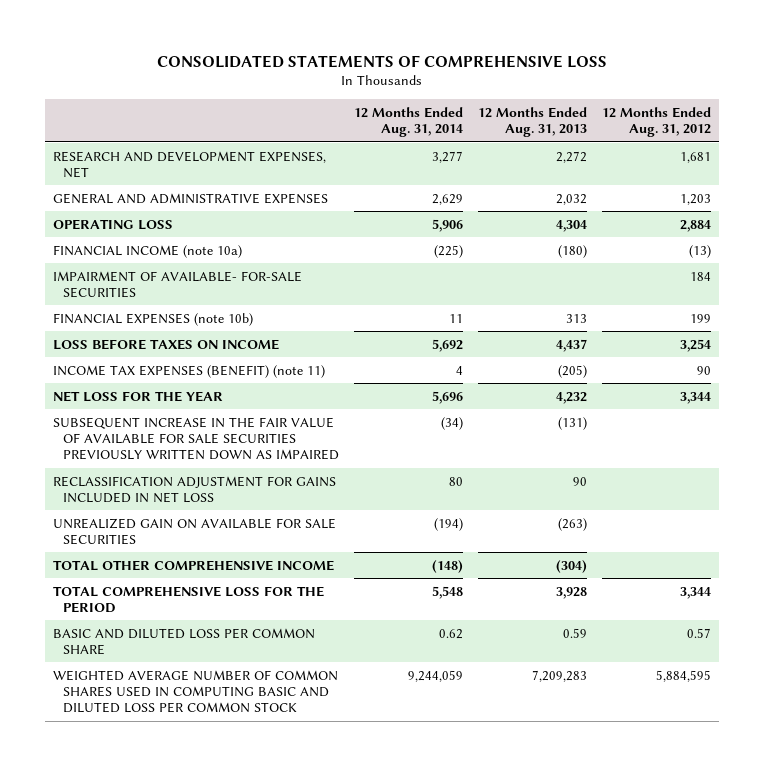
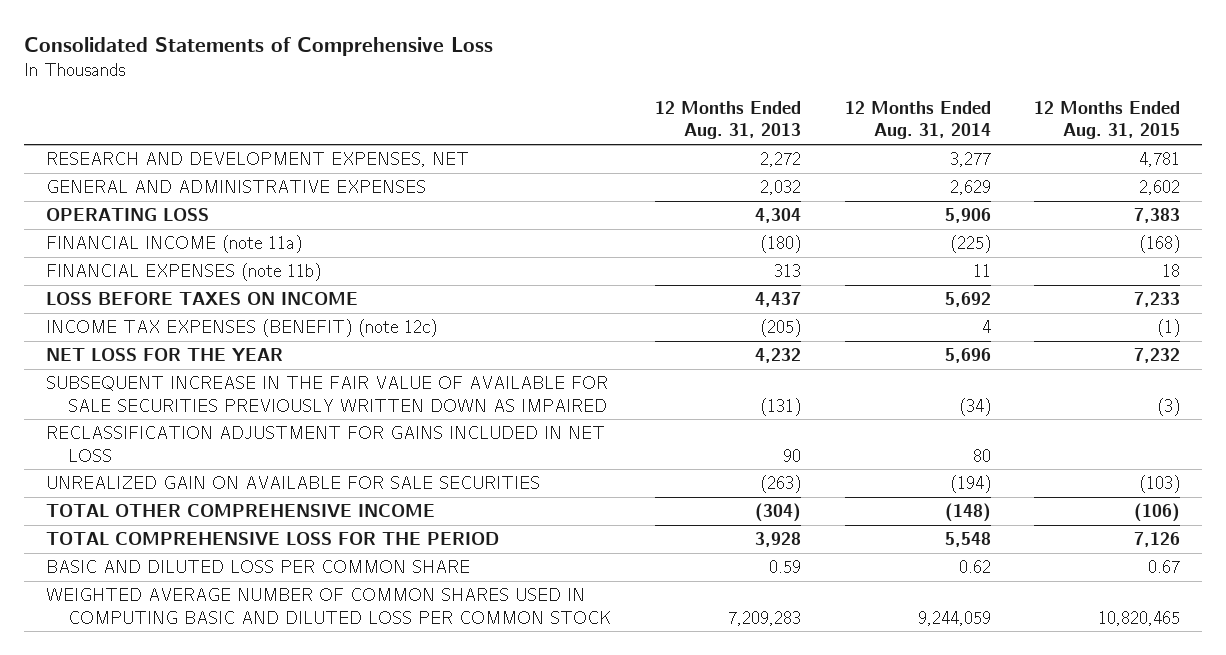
[156,54,607,68] CONSOLIDATED STATEMENTS OF COMPREHENSIVE LOSS -> [24,36,494,56] Consolidated Statements of Comprehensive Loss
[602,106,712,138] 12 Months Ended Aug. 31, 2012 -> none
none -> [1033,100,1180,140] 12 Months Ended Aug. 31, 2015
[52,270,302,298] IMPAIRMENT OF AVAILABLE- FOR-SALE SECURITIES -> none
[52,244,242,258] FINANCIAL INCOME (note 10a) -> [45,235,302,254] FINANCIAL INCOME (note 11a)
[52,312,253,326] FINANCIAL EXPENSES (note 10b) -> [45,263,321,282] FINANCIAL EXPENSES (note 11b)
[52,364,325,378] INCOME TAX EXPENSES (BENEFIT) (note 11) -> [45,319,437,338] INCOME TAX EXPENSES (BENEFIT) (note 12c)

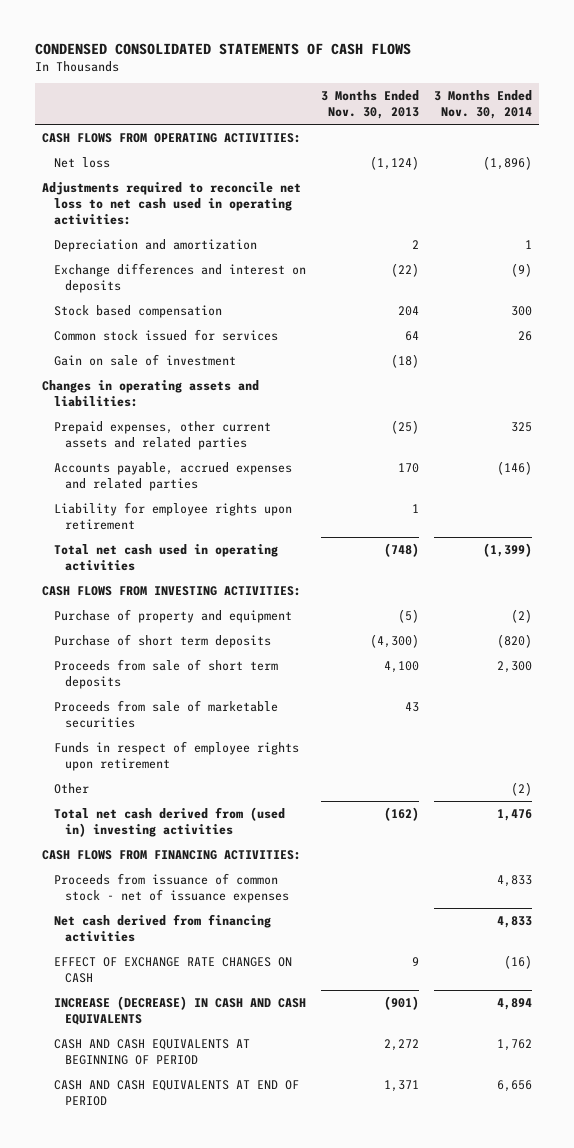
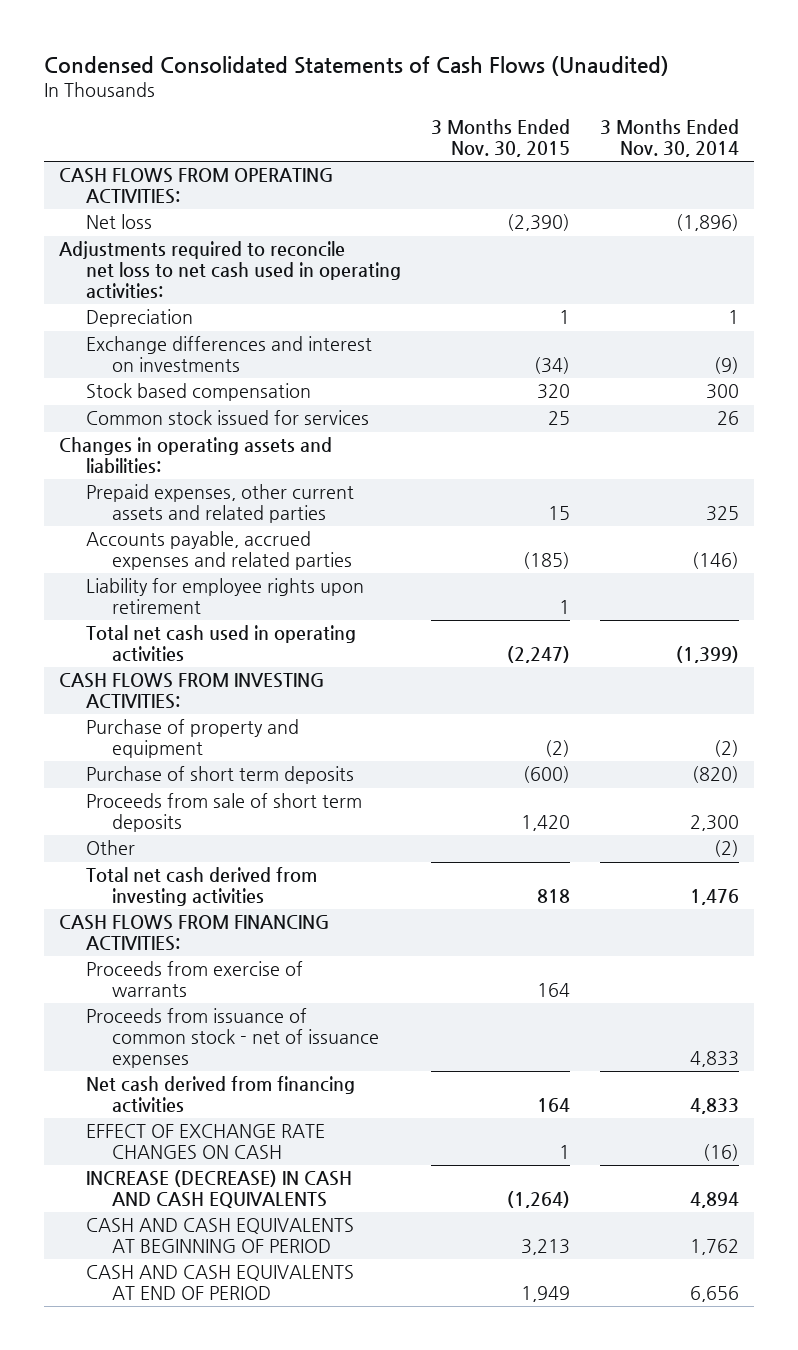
[34,43,411,56] CONDENSED CONSOLIDATED STATEMENTS OF CASH FLOWS -> [44,55,670,76] Condensed Consolidated Statements of Cash Flows (Unaudited)
[320,90,419,120] 3 Months Ended Nov. 30, 2013 -> none
none -> [430,119,570,158] 3 Months Ended Nov. 30, 2015
[53,239,257,253] Depreciation and amortization -> [85,309,193,328] Depreciation
[53,263,306,293] Exchange differences and interest on deposits -> [85,336,372,373] Exchange differences and interest on investments
[53,354,236,367] Gain on sale of investment -> none
[53,700,278,728] Proceeds from sale of marketable securities -> none
[53,741,299,771] Funds in respect of employee rights upon retirement -> none
[53,807,285,837] Total net cash derived from (used in) investing activities -> [85,867,317,907] Total net cash derived from investing activities
none -> [85,961,303,998] Proceeds from exercise of warrants

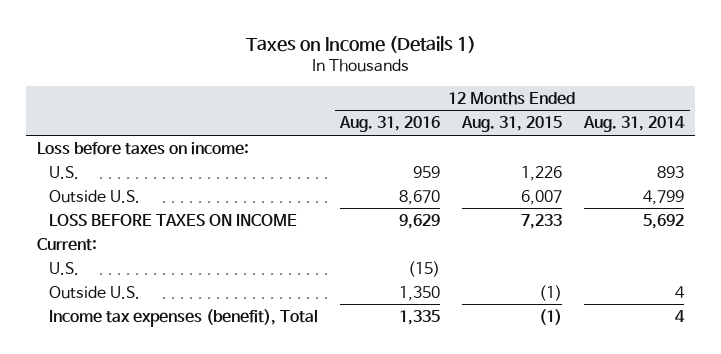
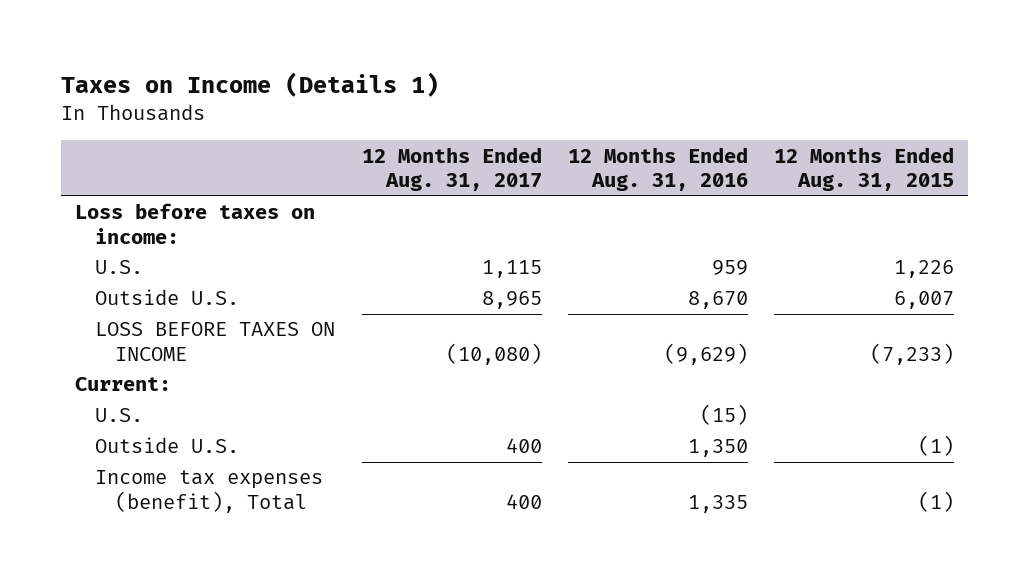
[583,116,686,133] Aug. 31, 2014 -> none
none -> [361,146,542,192] 12 Months Ended Aug. 31, 2017
[399,213,441,229] 9,629 -> [663,342,748,365] (9,629)
[521,213,563,229] 7,233 -> [870,342,955,365] (7,233)

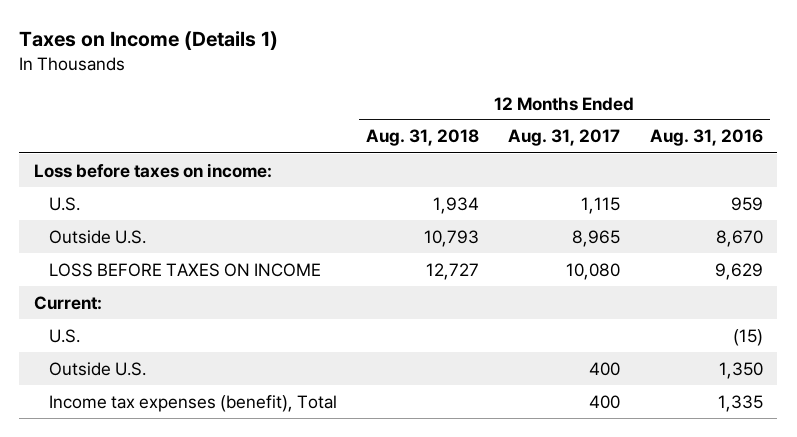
[774,146,955,192] 12 Months Ended Aug. 31, 2015 -> none
none -> [366,129,480,147] Aug. 31, 2018
[445,342,542,365] (10,080) -> [566,262,621,280] 10,080
[663,342,748,365] (9,629) -> [714,262,763,280] 9,629

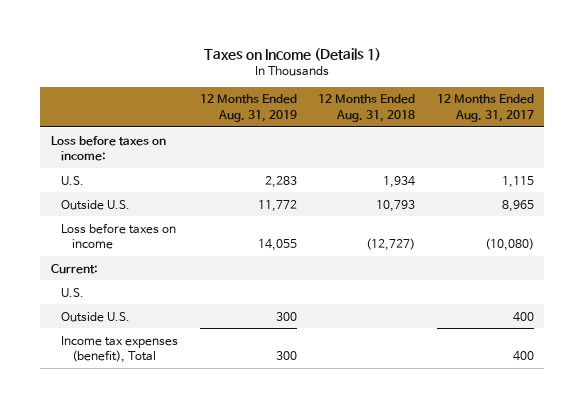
[649,129,763,147] Aug. 31, 2016 -> none
none -> [199,94,297,122] 12 Months Ended Aug. 31, 2019
[48,262,321,277] LOSS BEFORE TAXES ON INCOME -> [61,222,177,249] Loss before taxes on income
[426,262,480,280] 12,727 -> [366,237,416,251] (12,727)
[566,262,621,280] 10,080 -> [484,237,534,251] (10,080)

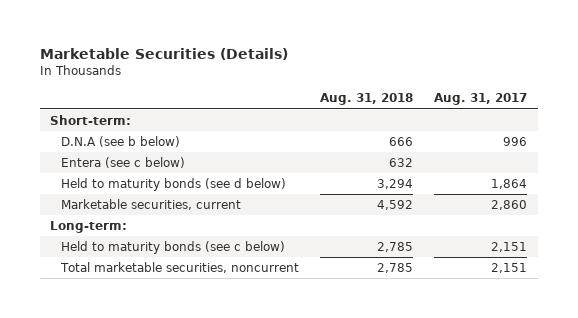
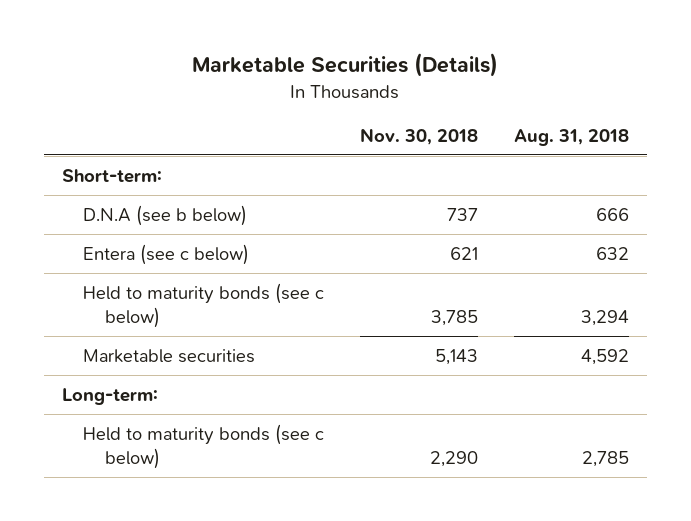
[434,93,528,106] Aug. 31, 2017 -> none
none -> [360,127,479,145] Nov. 30, 2018
[61,178,287,192] Held to maturity bonds (see d below) -> [83,282,325,328] Held to maturity bonds (see c below)
[61,199,242,211] Marketable securities, current -> [83,348,256,363] Marketable securities
[60,262,300,274] Total marketable securities, noncurrent -> none

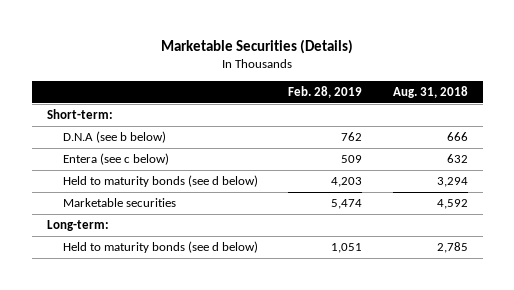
[360,127,479,145] Nov. 30, 2018 -> none
none -> [288,85,363,98] Feb. 28, 2019
[83,282,325,328] Held to maturity bonds (see c below) -> [63,175,259,188] Held to maturity bonds (see d below)
[83,423,325,469] Held to maturity bonds (see c below) -> [63,241,259,254] Held to maturity bonds (see d below)

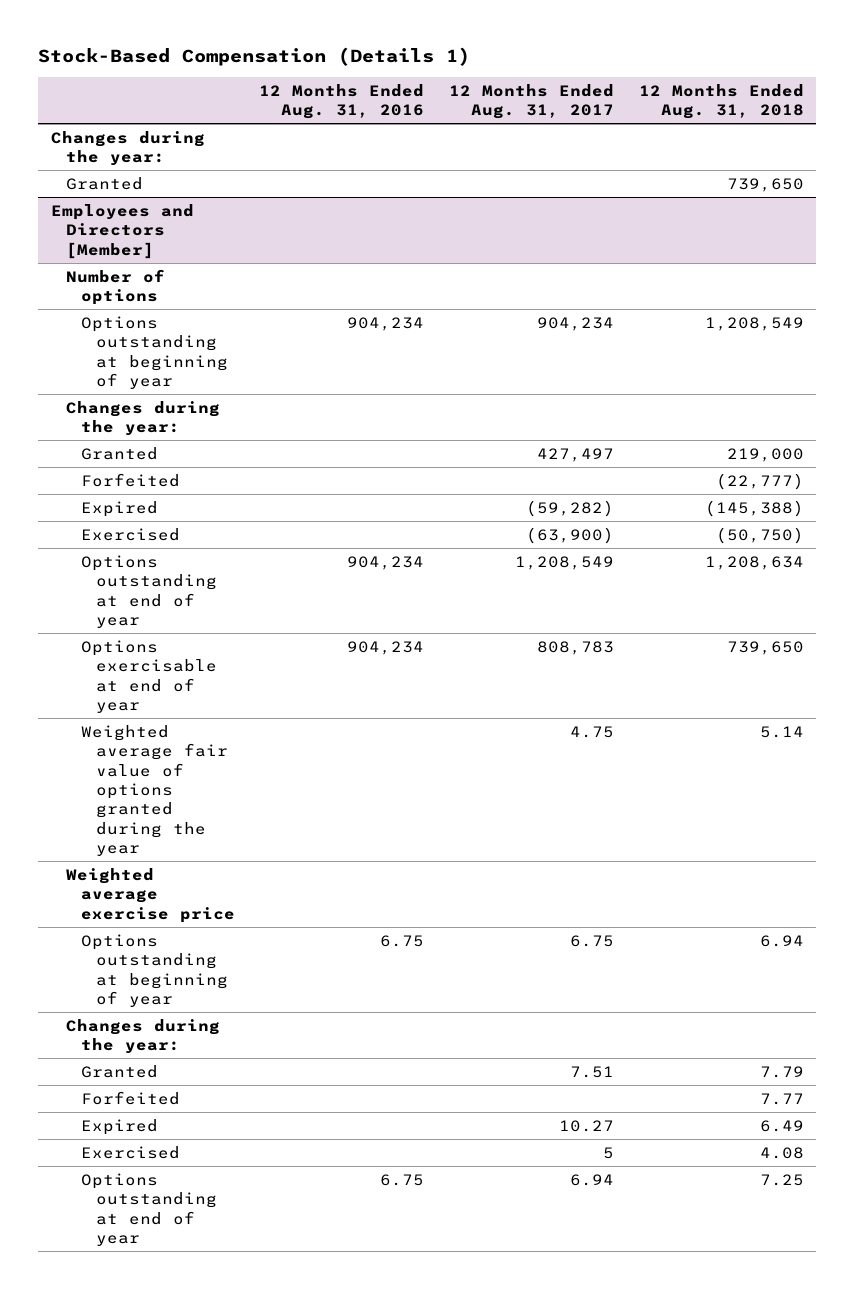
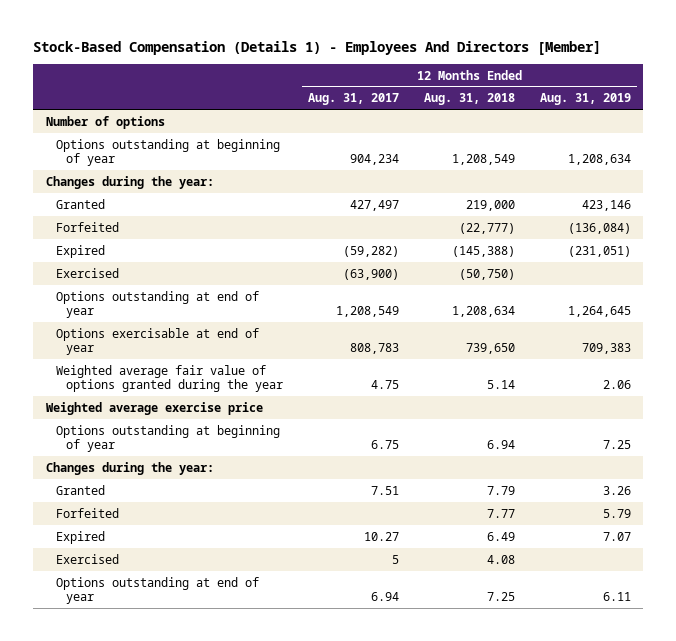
[38,46,471,66] Stock-Based Compensation (Details 1) -> [33,40,602,55] Stock-Based Compensation (Details 1) - Employees And Directors [Member]
[259,83,425,120] 12 Months Ended Aug. 31, 2016 -> none
none -> [539,93,631,106] Aug. 31, 2019
[50,130,205,167] Changes during the year: -> none
[65,176,143,190] Granted -> none
[50,203,194,259] Employees and Directors [Member] -> none

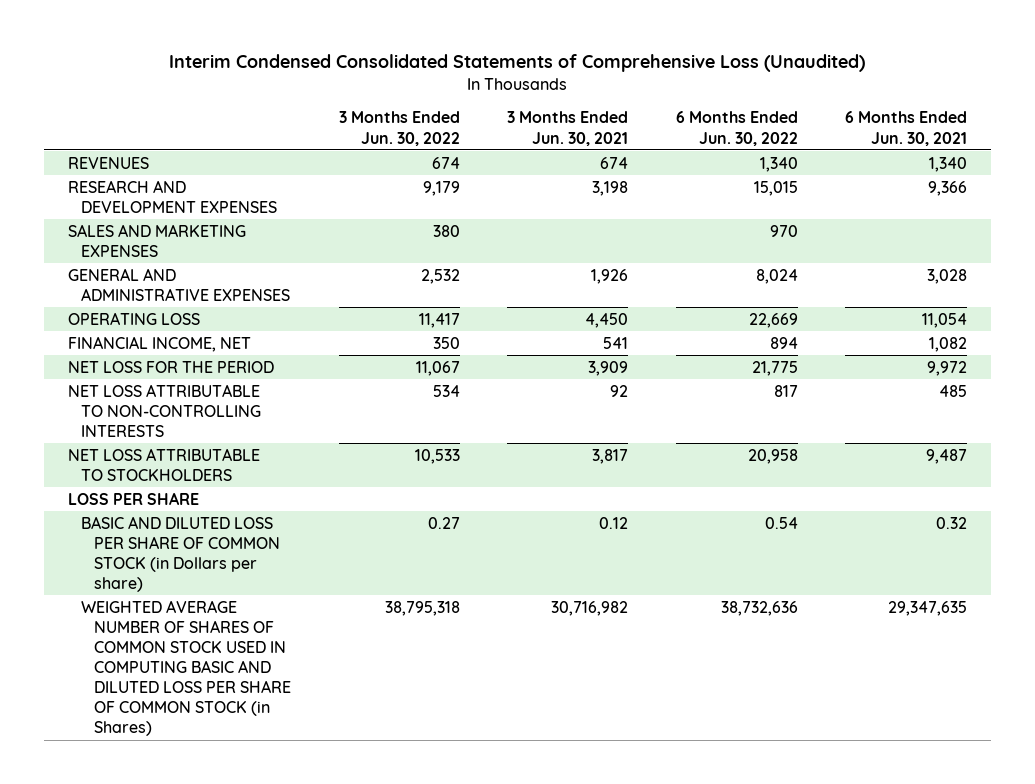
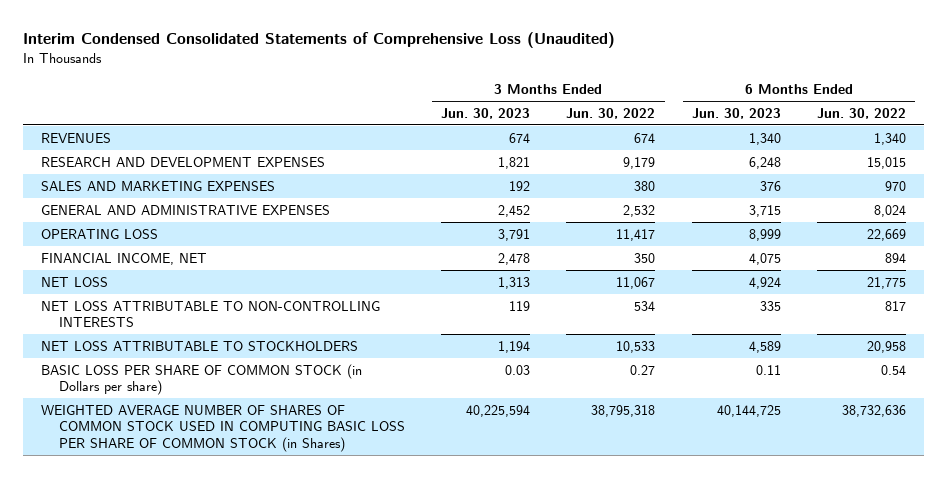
[507,111,629,146] 3 Months Ended Jun. 30, 2021 -> none
[845,111,968,146] 6 Months Ended Jun. 30, 2021 -> none
none -> [441,107,531,119] Jun. 30, 2023
none -> [691,107,781,119] Jun. 30, 2023
[67,360,274,373] NET LOSS FOR THE PERIOD -> [40,276,108,287] NET LOSS
[67,491,199,505] LOSS PER SHARE -> none
[80,515,281,593] BASIC AND DILUTED LOSS PER SHARE OF COMMON STOCK (in Dollars per share) -> [40,363,362,396] BASIC LOSS PER SHARE OF COMMON STOCK (in Dollars per share)
[80,599,292,737] WEIGHTED AVERAGE NUMBER OF SHARES OF COMMON STOCK USED IN COMPUTING BASIC AND DILUTED LOSS PER SHARE OF COMMON STOCK (in Shares) -> [40,404,405,452] WEIGHTED AVERAGE NUMBER OF SHARES OF COMMON STOCK USED IN COMPUTING BASIC LOSS PER SHARE OF COMMON STOCK (in Shares)

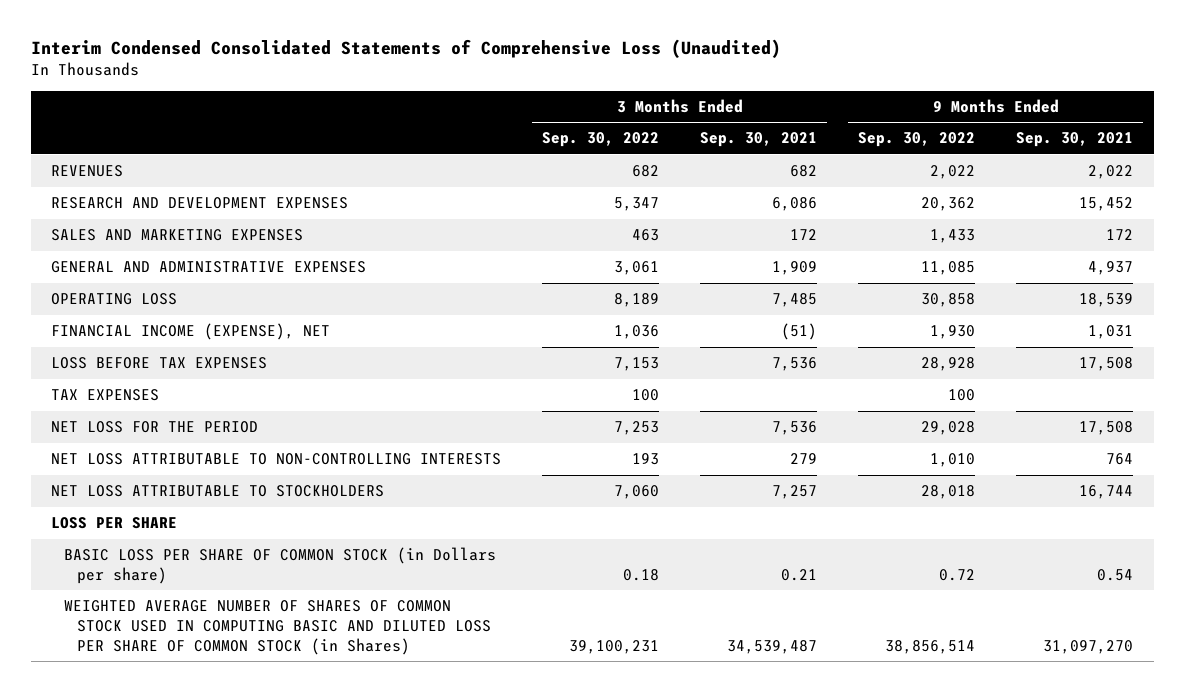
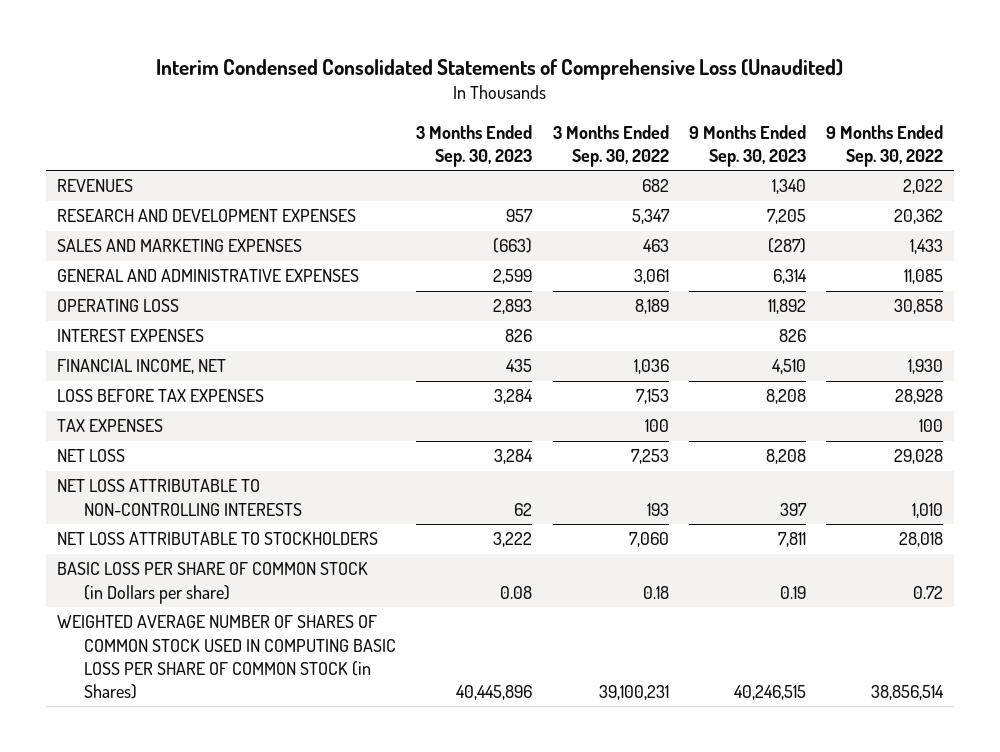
[700,132,818,148] Sep. 30, 2021 -> none
[1016,132,1134,148] Sep. 30, 2021 -> none
none -> [416,124,533,167] 3 Months Ended Sep. 30, 2023
none -> [689,124,807,167] 9 Months Ended Sep. 30, 2023
none -> [56,329,204,343] INTEREST EXPENSES
[51,323,331,341] FINANCIAL INCOME (EXPENSE), NET -> [56,359,226,375] FINANCIAL INCOME, NET
[51,421,259,434] NET LOSS FOR THE PERIOD -> [56,449,125,463] NET LOSS
[51,517,178,530] LOSS PER SHARE -> none
[63,600,491,655] WEIGHTED AVERAGE NUMBER OF SHARES OF COMMON STOCK USED IN COMPUTING BASIC AND DILUTED LOSS PER SHARE OF COMMON STOCK (in Shares) -> [56,615,397,700] WEIGHTED AVERAGE NUMBER OF SHARES OF COMMON STOCK USED IN COMPUTING BASIC LOSS PER SHARE OF COMMON STOCK (in Shares)

